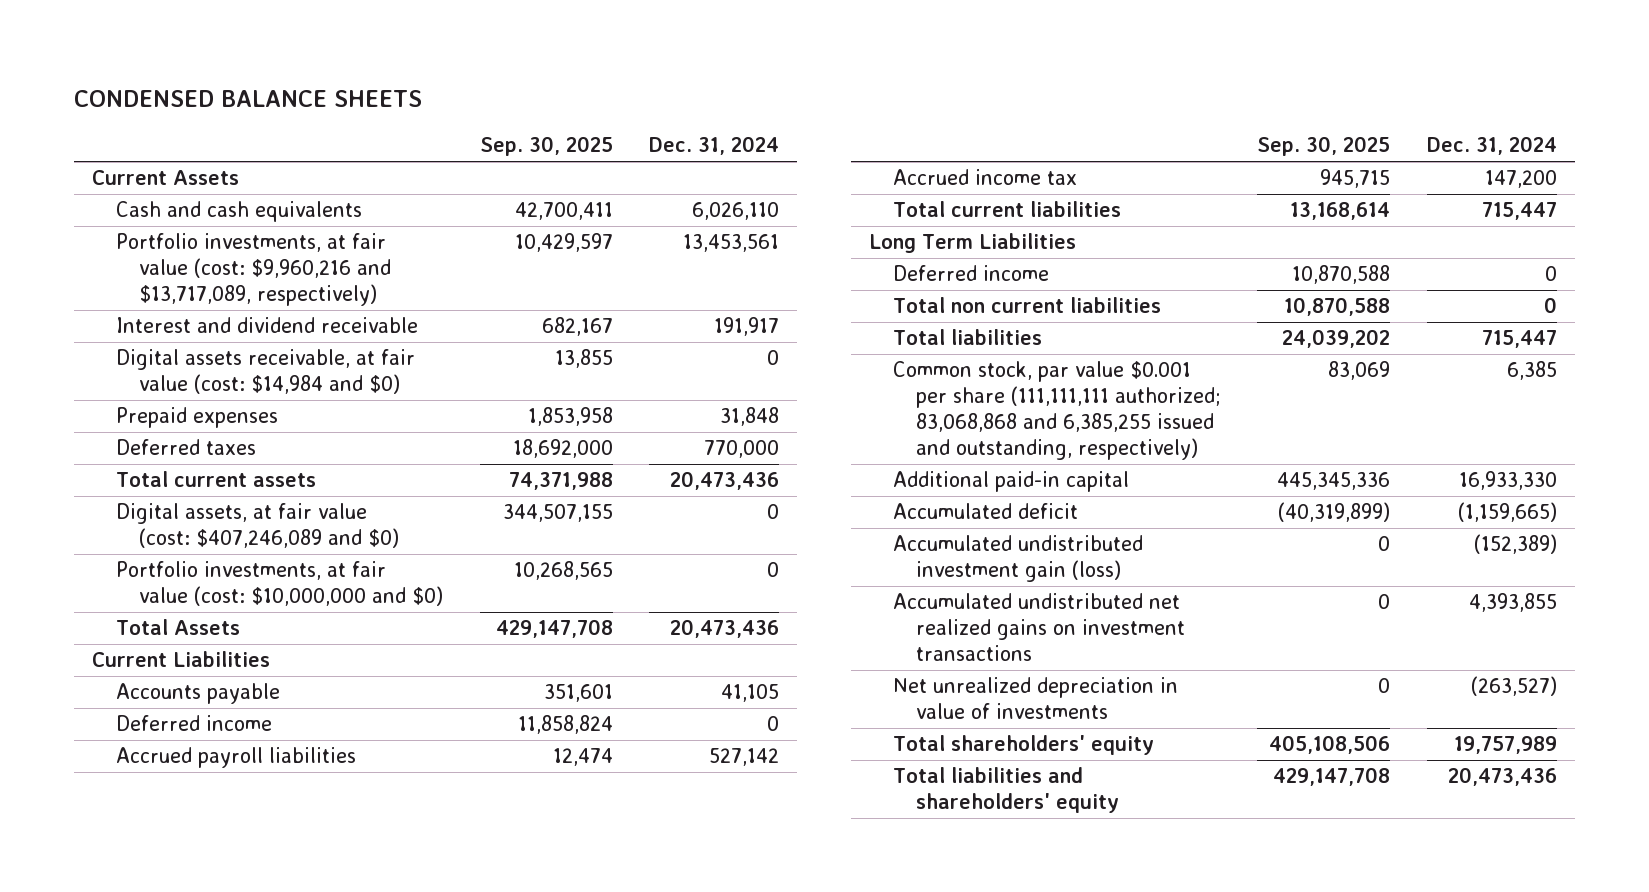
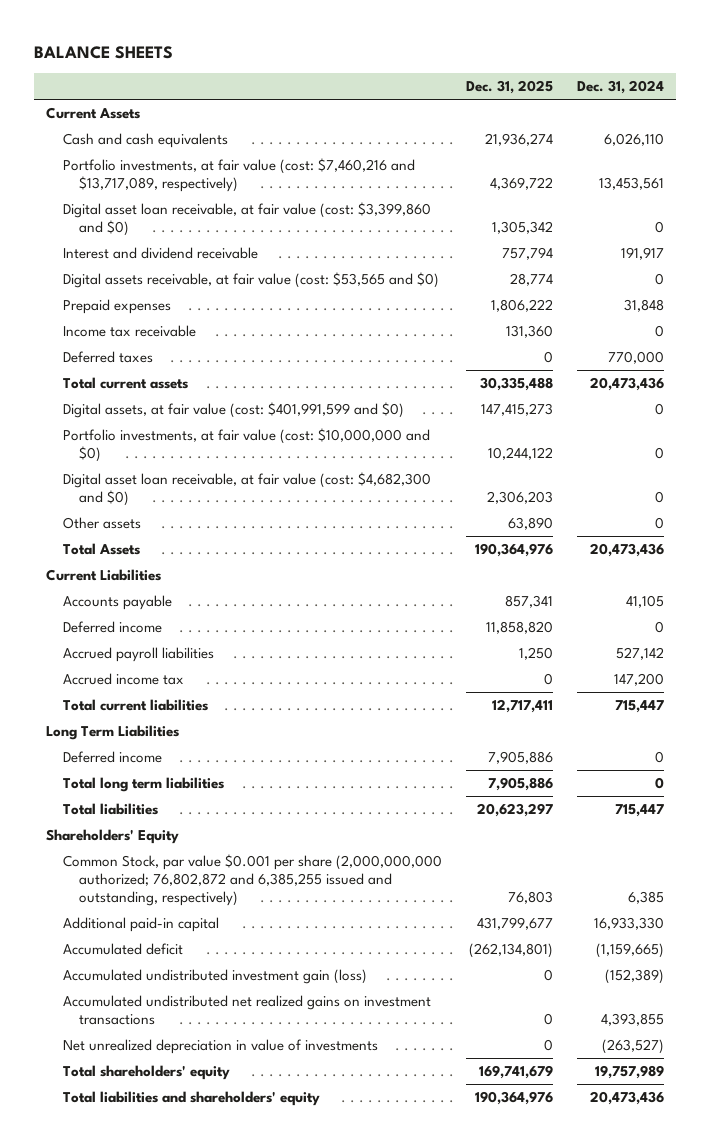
[73,90,422,108] CONDENSED BALANCE SHEETS -> [34,45,174,59] BALANCE SHEETS
[480,136,614,157] Sep. 30, 2025 -> none
none -> [465,79,553,94] Dec. 31, 2025
[115,233,391,307] Portfolio investments, at fair value (cost: $9,960,216 and $13,717,089, respectively) -> [62,158,415,193] Portfolio investments, at fair value (cost: $7,460,216 and $13,717,089, respectively)
none -> [62,202,431,237] Digital asset loan receivable, at fair value (cost: $3,399,860 and $0)
[115,349,415,395] Digital assets receivable, at fair value (cost: $14,984 and $0) -> [62,272,439,289] Digital assets receivable, at fair value (cost: $53,565 and $0)
none -> [62,325,196,338] Income tax receivable
[115,503,399,549] Digital assets, at fair value (cost: $407,246,089 and $0) -> [62,402,404,419] Digital assets, at fair value (cost: $401,991,599 and $0)
none -> [62,472,431,507] Digital asset loan receivable, at fair value (cost: $4,682,300 and $0)
none -> [62,517,141,530] Other assets
[892,297,1161,314] Total non current liabilities -> [62,777,224,793] Total long term liabilities
none -> [46,829,180,845] Shareholders' Equity
[892,361,1222,461] Common stock, par value $0.001 per share (111,111,111 authorized; 83,068,868 and 6,385,255 issued and outstanding, respectively) -> [62,854,442,907] Common Stock, par value $0.001 per share (2,000,000,000 authorized; 76,802,872 and 6,385,255 issued and outstanding, respectively)

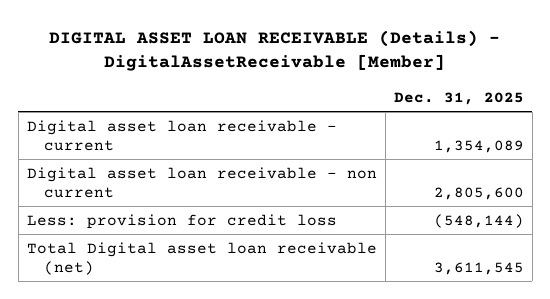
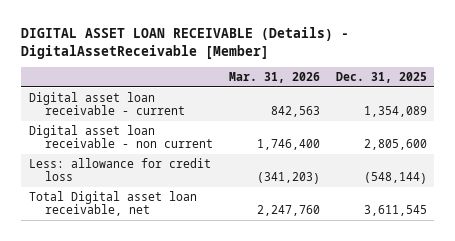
none -> [228,72,320,84] Mar. 31, 2026
[26,213,337,229] Less: provision for credit loss -> [28,157,211,182] Less: allowance for credit loss
[26,241,377,276] Total Digital asset loan receivable (net) -> [28,190,197,217] Total Digital asset loan receivable, net

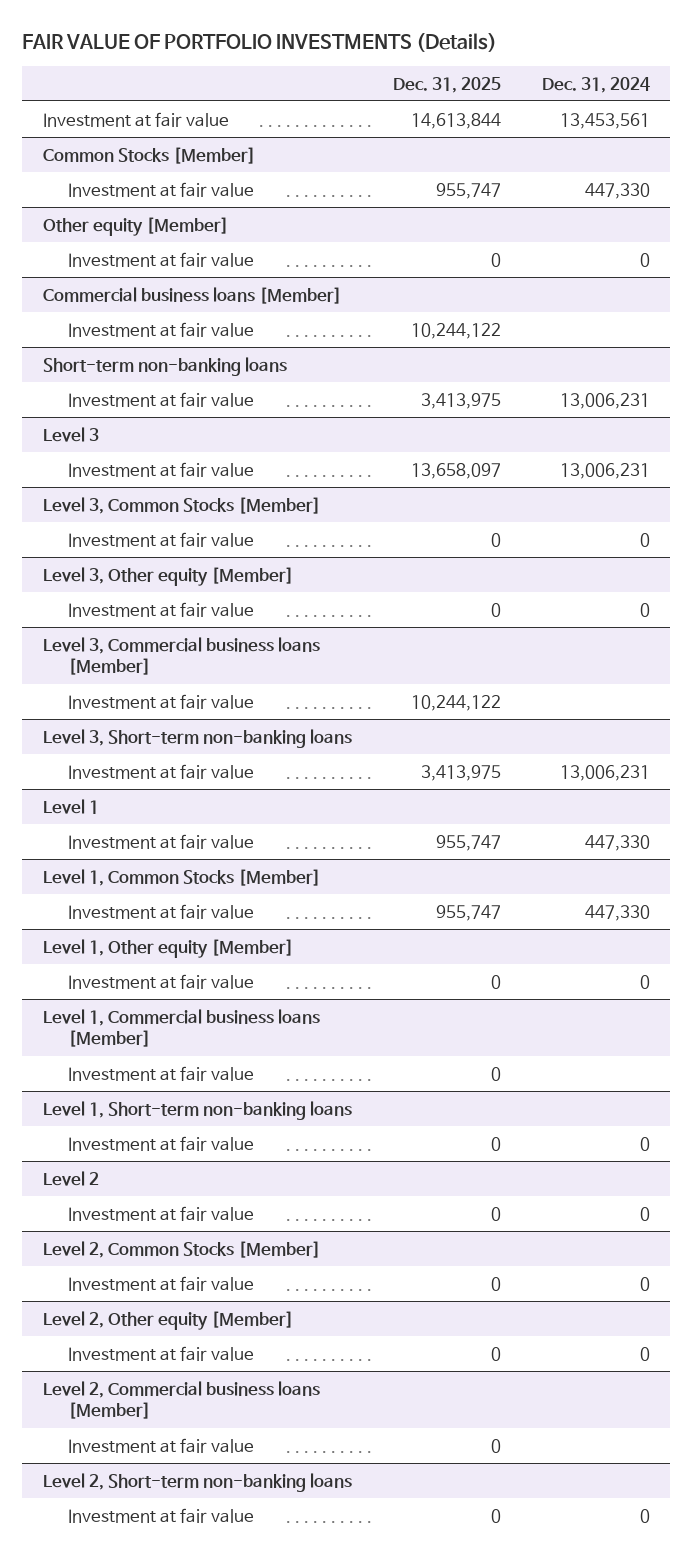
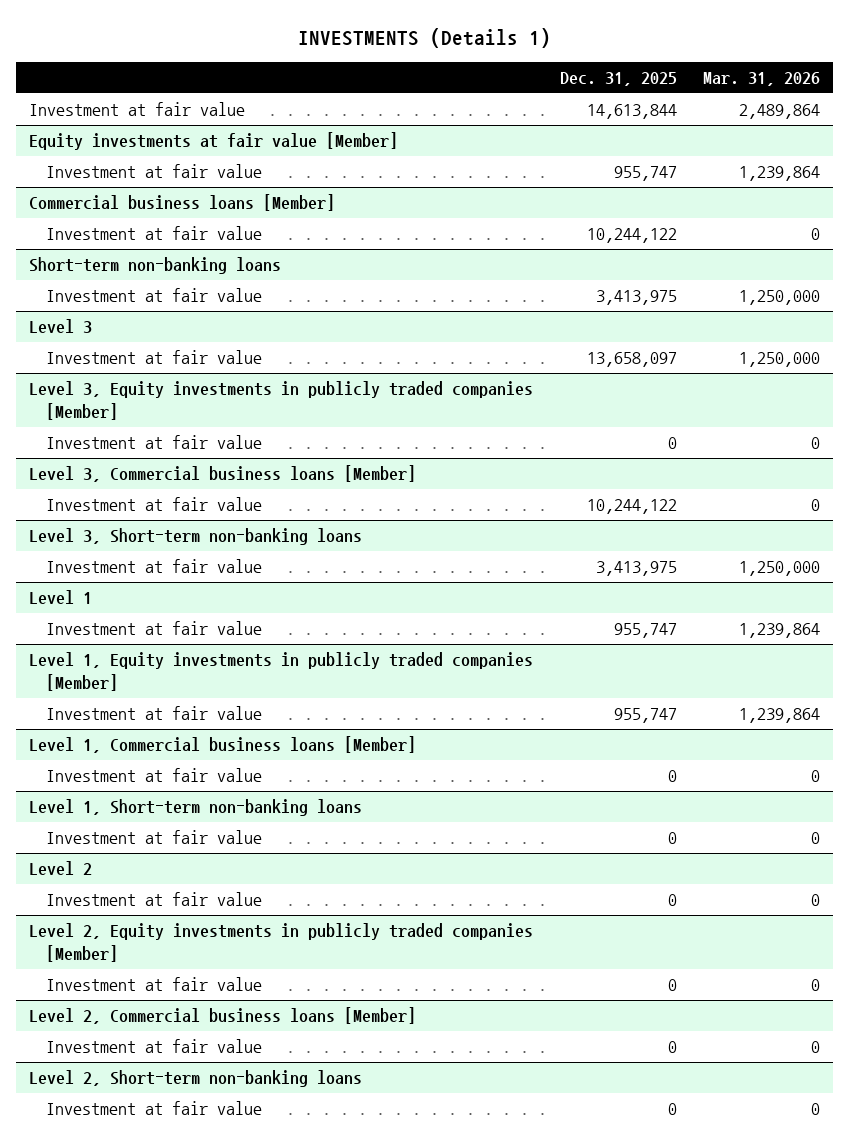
[22,32,498,52] FAIR VALUE OF PORTFOLIO INVESTMENTS (Details) -> [297,27,551,48] INVESTMENTS (Details 1)
[541,76,650,93] Dec. 31, 2024 -> none
none -> [703,72,821,87] Mar. 31, 2026
[42,146,256,164] Common Stocks [Member] -> [29,132,399,151] Equity investments at fair value [Member]
[42,216,229,236] Other equity [Member] -> none
[67,251,254,267] Investment at fair value -> none
[42,496,321,514] Level 3, Common Stocks [Member] -> none
[67,531,254,547] Investment at fair value -> none
[42,566,294,586] Level 3, Other equity [Member] -> none
none -> [29,381,534,420] Level 3, Equity investments in publicly traded companies [Member]
[42,868,321,886] Level 1, Common Stocks [Member] -> none
none -> [29,652,534,691] Level 1, Equity investments in publicly traded companies [Member]
[42,938,294,958] Level 1, Other equity [Member] -> none
[67,973,254,989] Investment at fair value -> none
[42,1240,321,1258] Level 2, Common Stocks [Member] -> none
[67,1275,254,1291] Investment at fair value -> none
[42,1310,294,1330] Level 2, Other equity [Member] -> none
none -> [29,923,534,962] Level 2, Equity investments in publicly traded companies [Member]

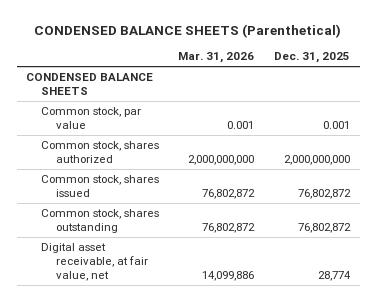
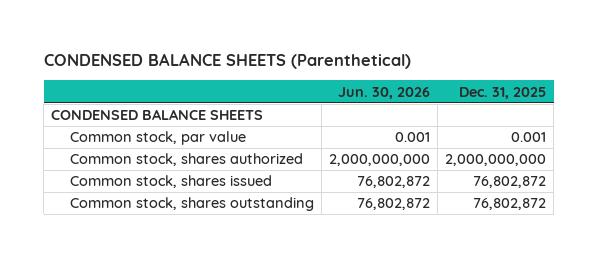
[178,52,255,64] Mar. 31, 2026 -> none
none -> [338,86,431,99] Jun. 30, 2026
[40,243,148,281] Digital asset receivable, at fair value, net -> none

